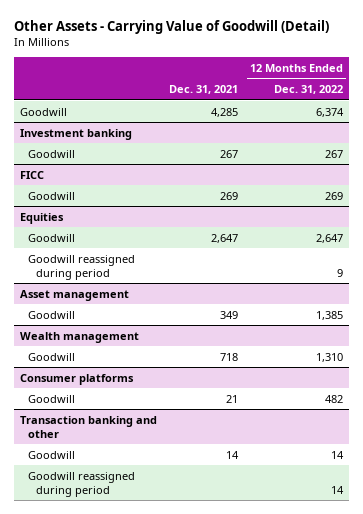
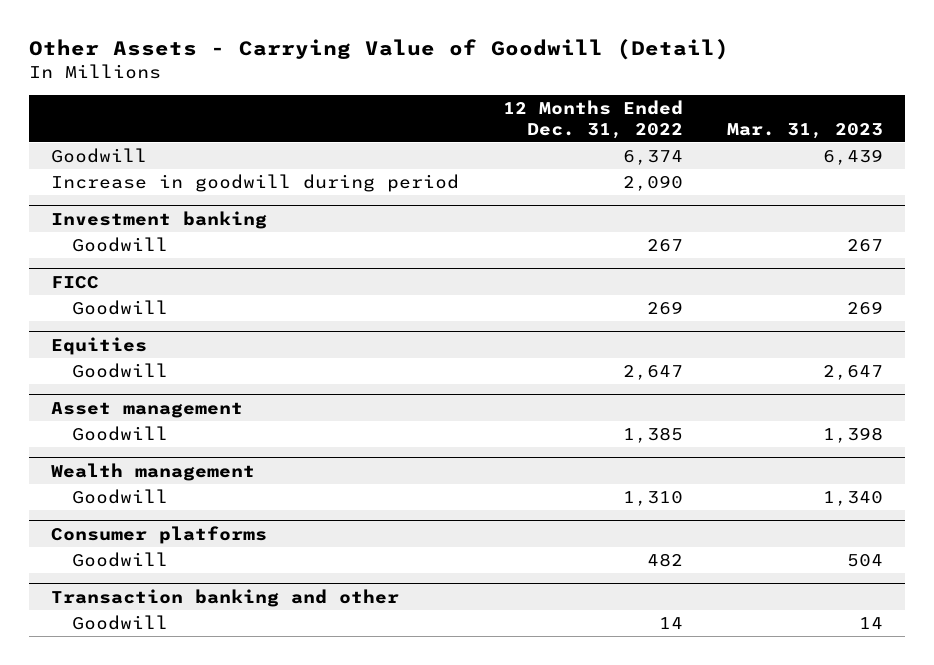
[168,85,238,95] Dec. 31, 2021 -> none
none -> [726,122,883,139] Mar. 31, 2023
none -> [50,174,459,193] Increase in goodwill during period
[27,254,135,280] Goodwill reassigned during period -> none
[27,471,135,497] Goodwill reassigned during period -> none

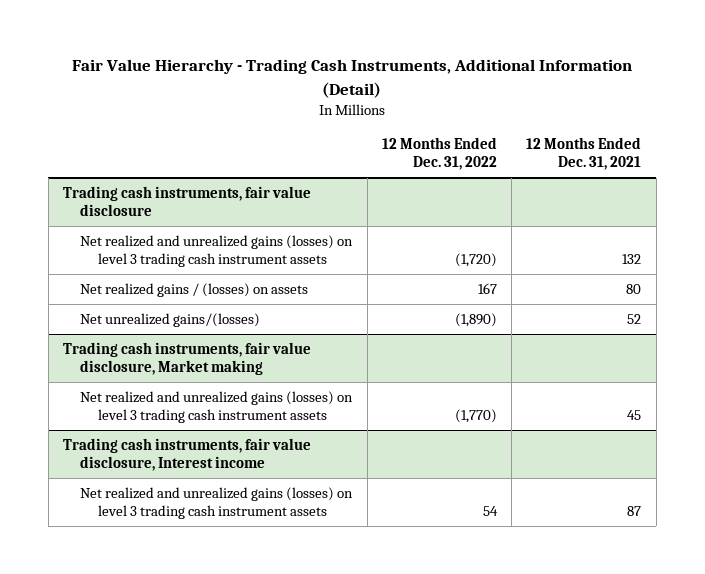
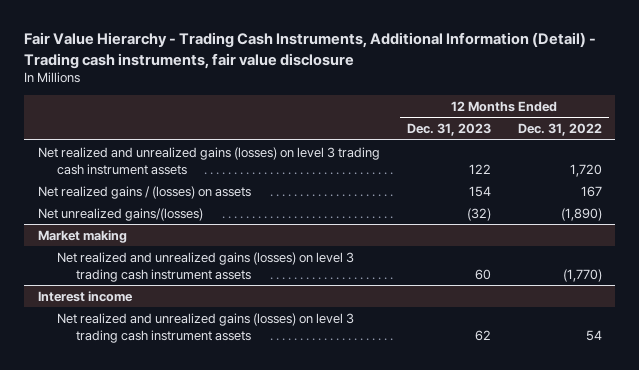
[72,59,633,98] Fair Value Hierarchy - Trading Cash Instruments, Additional Information (Detail) -> [24,32,597,69] Fair Value Hierarchy - Trading Cash Instruments, Additional Information (Detail) - Trading cash instruments, fair value disclosure
[526,137,642,171] 12 Months Ended Dec. 31, 2021 -> none
none -> [406,123,491,137] Dec. 31, 2023
[63,185,312,216] Trading cash instruments, fair value disclosure -> none
[454,252,497,267] (1,720) -> [569,163,602,177] 1,720
[63,341,312,375] Trading cash instruments, fair value disclosure, Market making -> none
none -> [37,229,127,243] Market making
[63,437,312,471] Trading cash instruments, fair value disclosure, Interest income -> none
none -> [37,290,133,302] Interest income

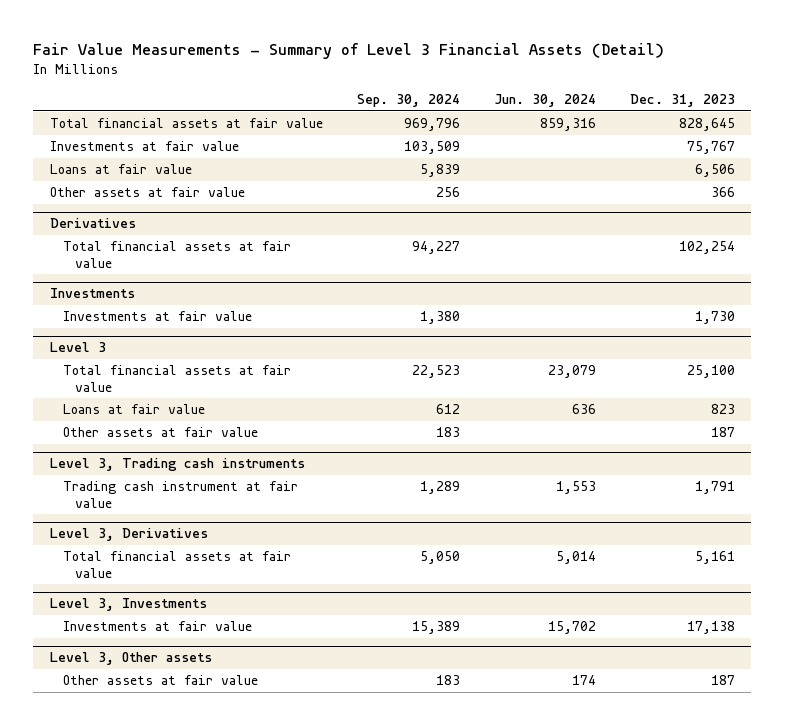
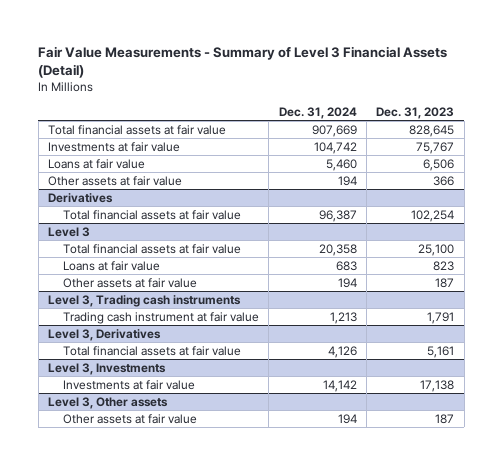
[357,94,461,108] Sep. 30, 2024 -> none
[493,94,596,108] Jun. 30, 2024 -> none
none -> [278,106,357,119] Dec. 31, 2024
[50,288,136,299] Investments -> none
[62,311,252,322] Investments at fair value -> none

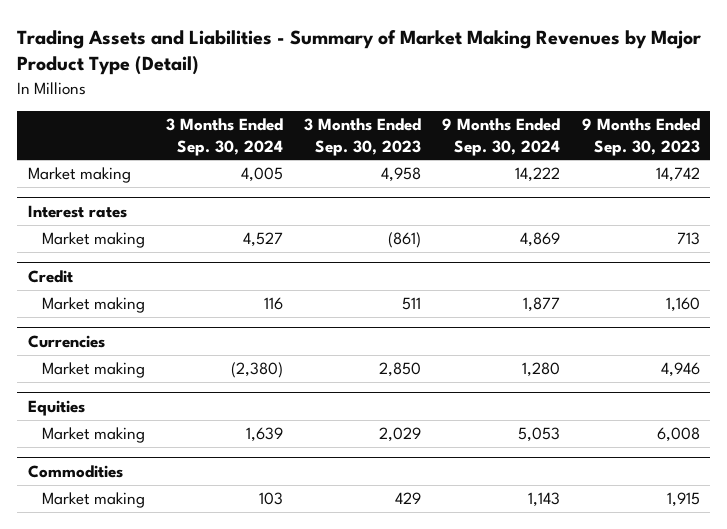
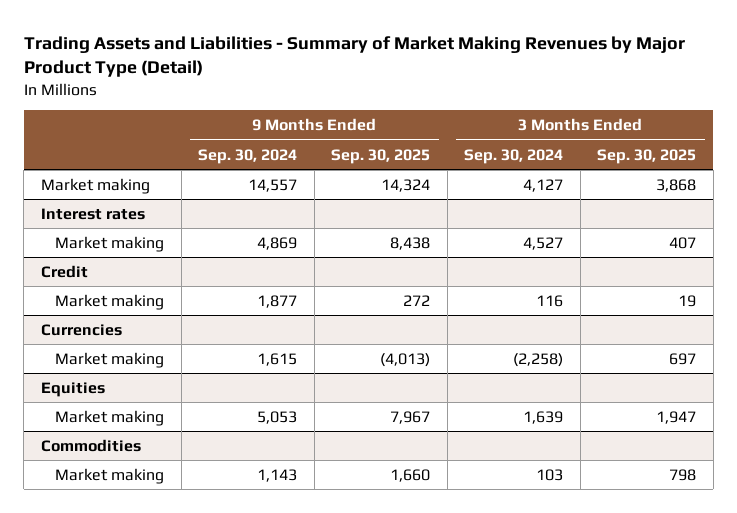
[304,117,422,156] 3 Months Ended Sep. 30, 2023 -> none
[581,117,700,156] 9 Months Ended Sep. 30, 2023 -> none
none -> [331,148,431,164] Sep. 30, 2025
none -> [597,148,697,164] Sep. 30, 2025
[240,166,283,182] 4,005 -> [523,178,564,192] 4,127
[515,166,561,182] 14,222 -> [248,178,298,192] 14,557
[230,361,283,378] (2,380) -> [513,352,564,367] (2,258)
[522,361,561,377] 1,280 -> [257,352,298,366] 1,615

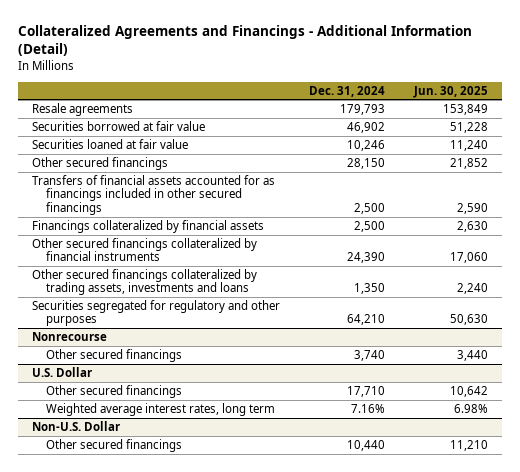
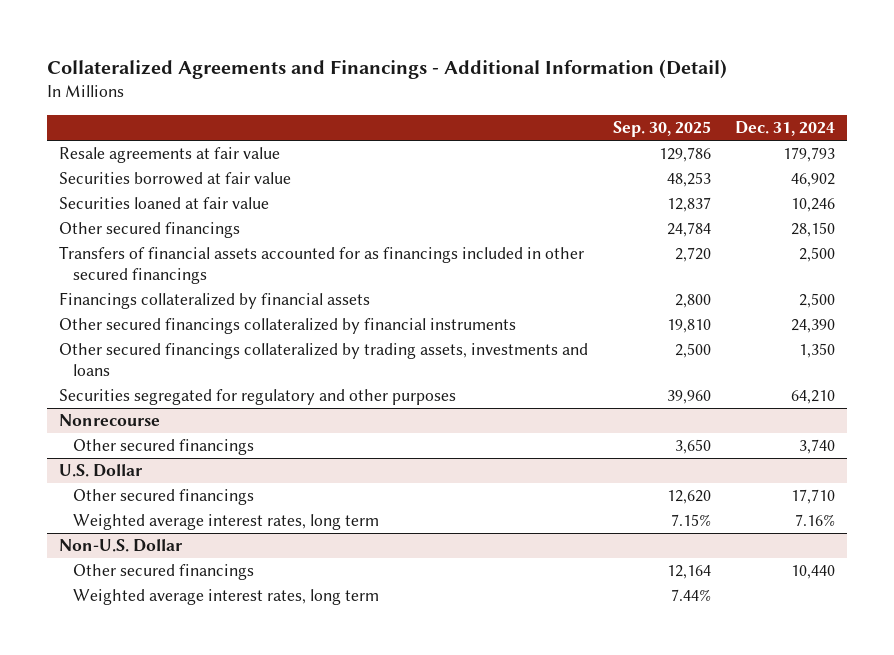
[412,85,488,98] Jun. 30, 2025 -> none
none -> [612,121,711,138] Sep. 30, 2025
[32,103,134,117] Resale agreements -> [58,147,280,164] Resale agreements at fair value
none -> [72,589,379,606] Weighted average interest rates, long term

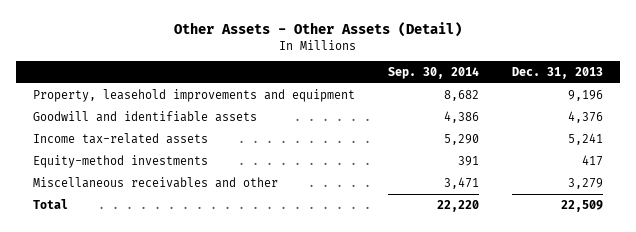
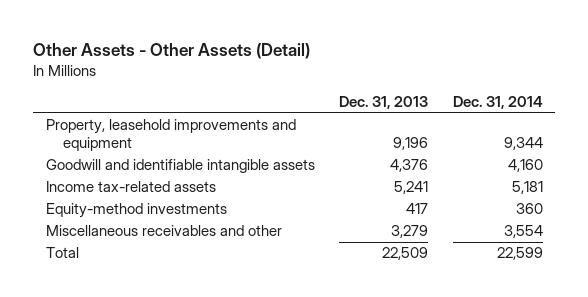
[387,67,479,80] Sep. 30, 2014 -> none
none -> [452,96,543,110] Dec. 31, 2014
[32,110,257,122] Goodwill and identifiable assets -> [45,159,315,174] Goodwill and identifiable intangible assets

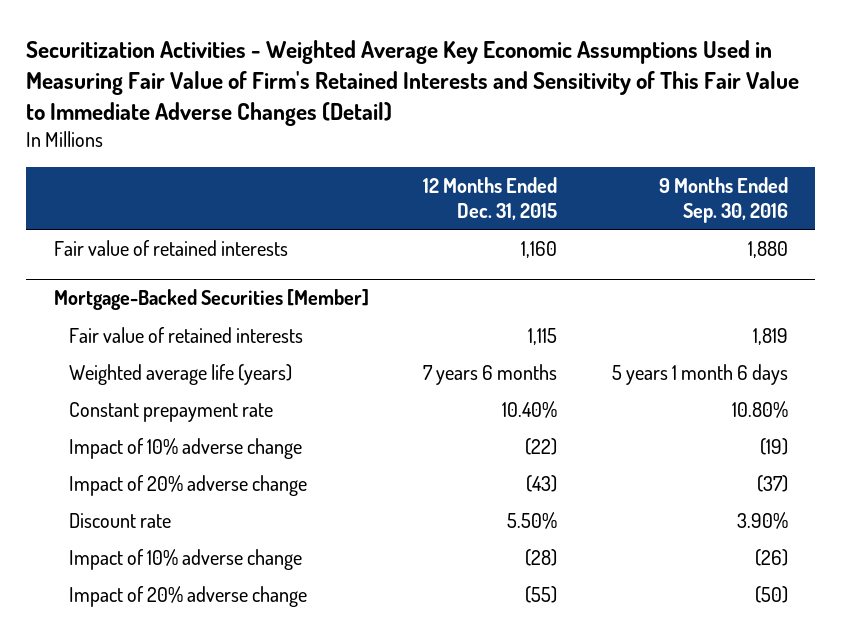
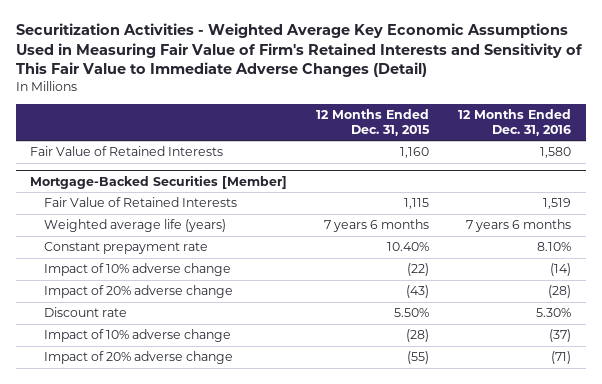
[658,176,788,224] 9 Months Ended Sep. 30, 2016 -> none
none -> [458,108,572,136] 12 Months Ended Dec. 31, 2016
[53,239,288,256] Fair value of retained interests -> [30,146,224,157] Fair Value of Retained Interests
[68,326,303,343] Fair value of retained interests -> [43,197,237,208] Fair Value of Retained Interests

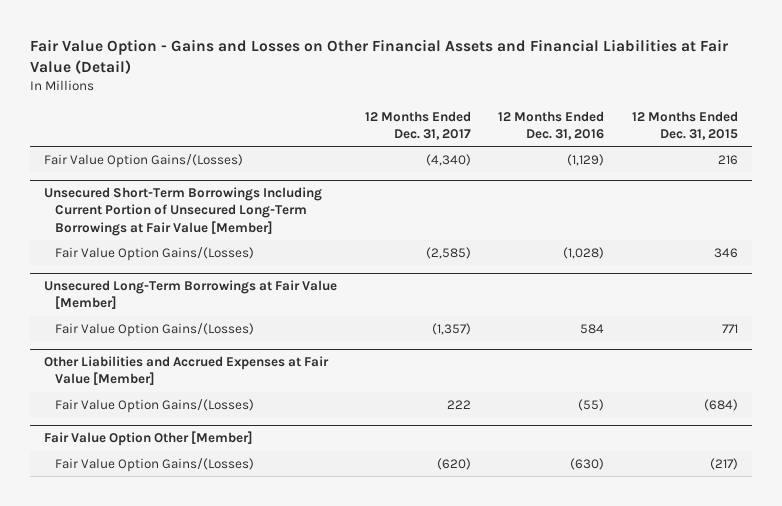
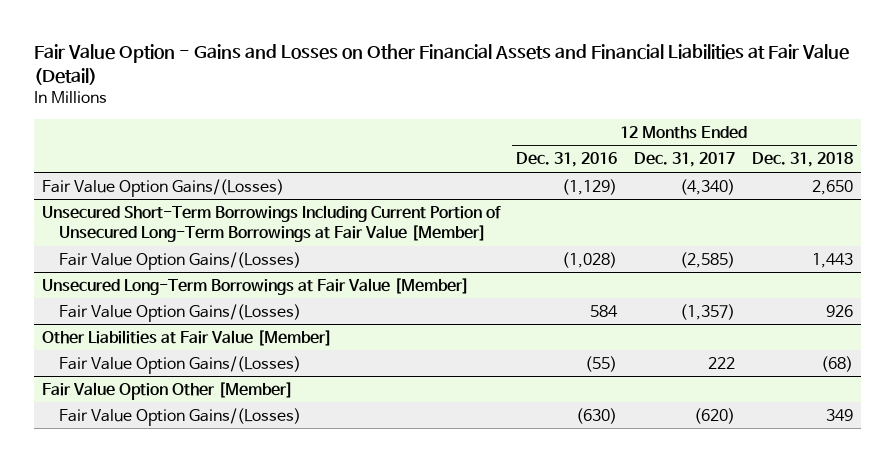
[632,110,739,140] 12 Months Ended Dec. 31, 2015 -> none
none -> [751,152,853,168] Dec. 31, 2018
[44,356,330,386] Other Liabilities and Accrued Expenses at Fair Value [Member] -> [41,329,332,346] Other Liabilities at Fair Value [Member]

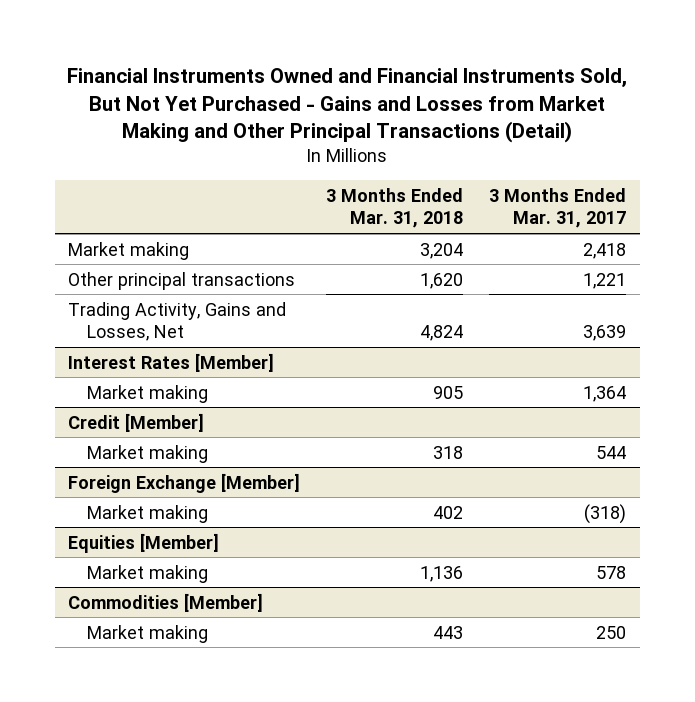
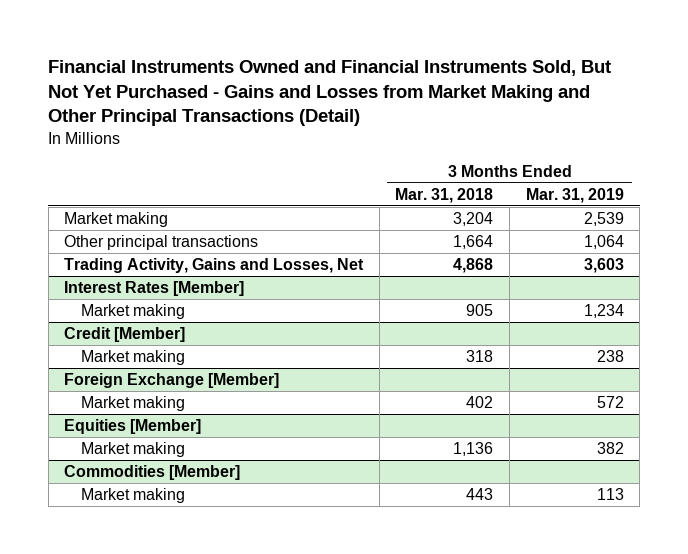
[489,187,627,229] 3 Months Ended Mar. 31, 2017 -> none
none -> [525,187,624,203] Mar. 31, 2019
[420,272,464,289] 1,620 -> [453,235,494,250] 1,664
[420,325,464,342] 4,824 -> [453,258,494,274] 4,868

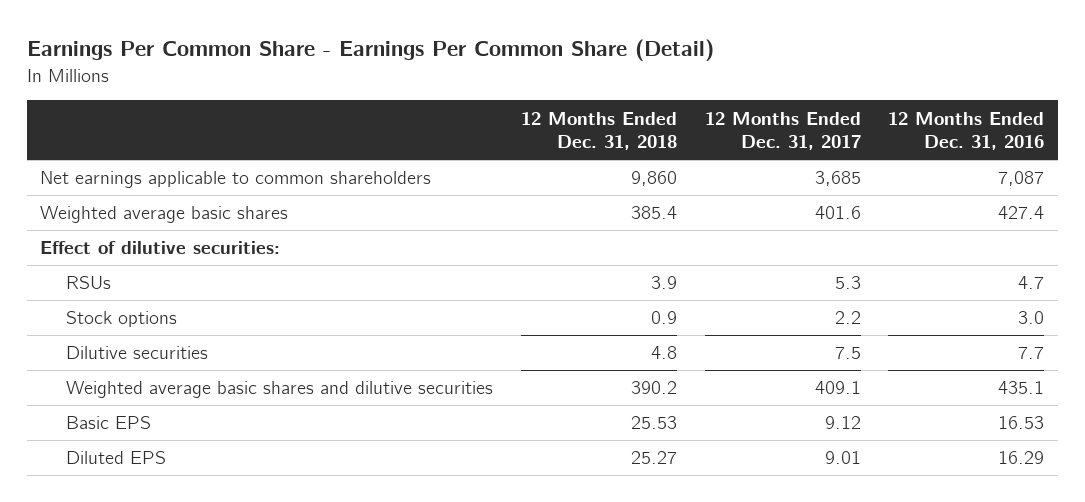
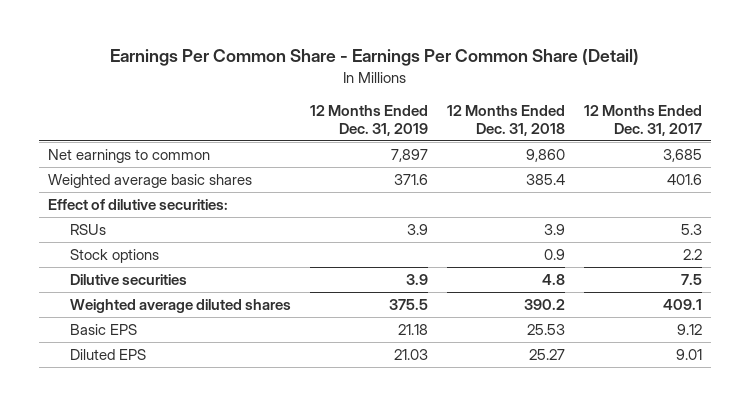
[888,111,1045,151] 12 Months Ended Dec. 31, 2016 -> none
none -> [310,105,429,136] 12 Months Ended Dec. 31, 2019
[40,171,432,189] Net earnings applicable to common shareholders -> [48,149,211,164] Net earnings to common
[66,381,494,399] Weighted average basic shares and dilutive securities -> [70,299,292,314] Weighted average diluted shares

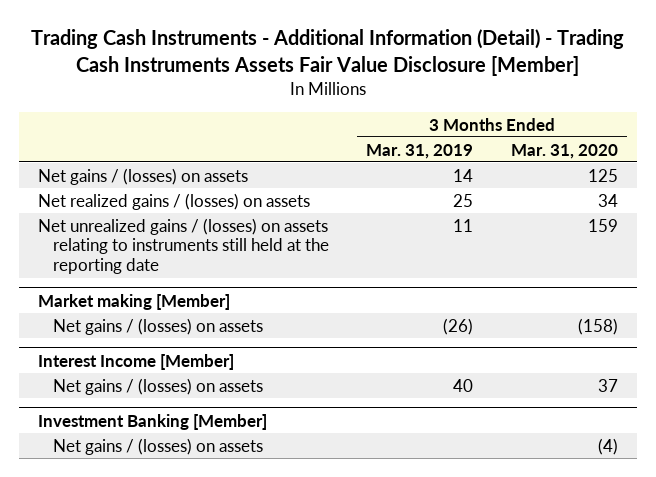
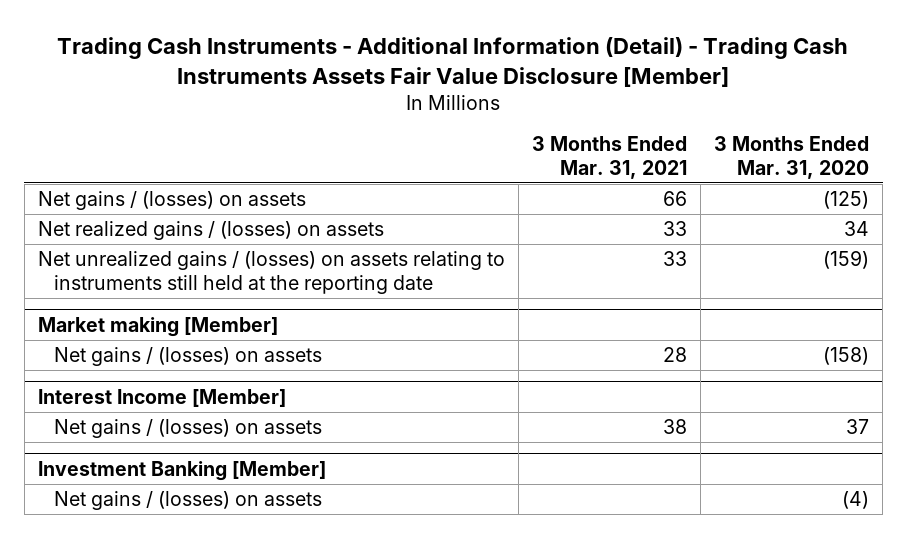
[366,143,474,159] Mar. 31, 2019 -> none
none -> [531,136,687,179] 3 Months Ended Mar. 31, 2021
[587,168,618,182] 125 -> [822,191,869,210] (125)
[587,218,618,232] 159 -> [822,250,869,270] (159)

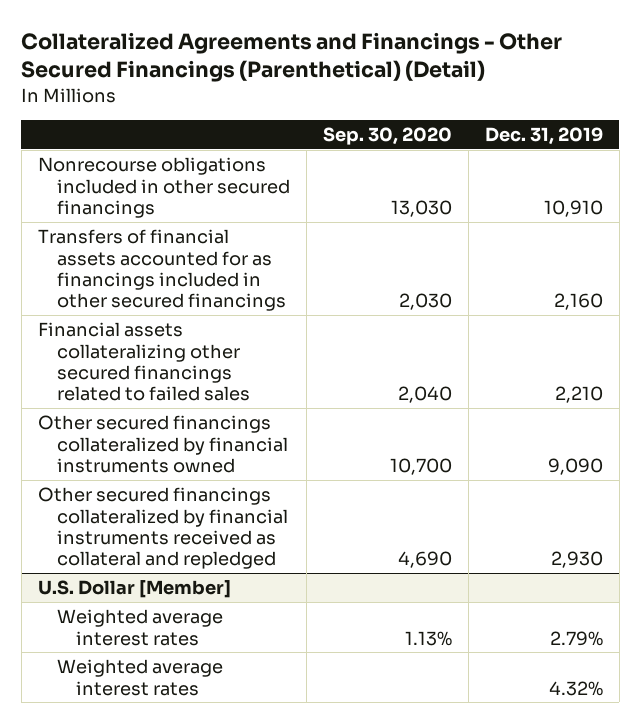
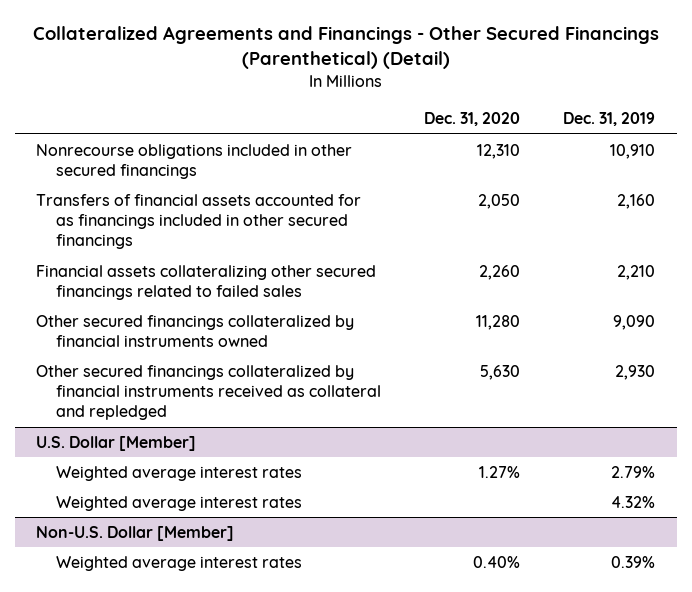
[322,126,452,145] Sep. 30, 2020 -> none
none -> [424,112,521,127] Dec. 31, 2020
none -> [36,525,235,541] Non-U.S. Dollar [Member]
none -> [56,555,303,571] Weighted average interest rates

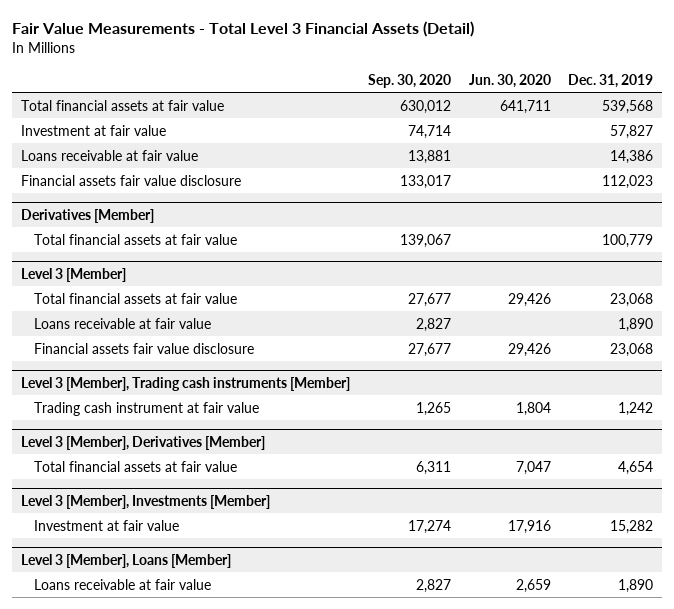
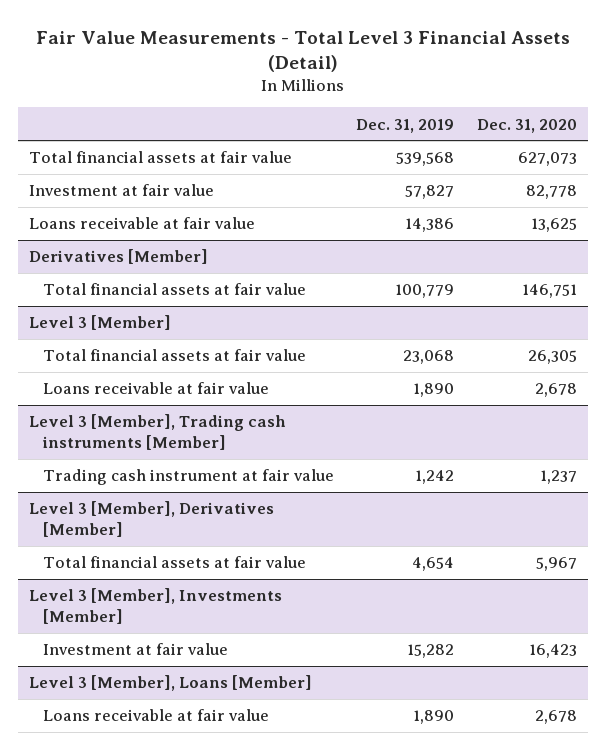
[367,73,451,88] Sep. 30, 2020 -> none
[468,73,551,88] Jun. 30, 2020 -> none
none -> [476,118,577,133] Dec. 31, 2020
[21,174,242,186] Financial assets fair value disclosure -> none
[33,342,254,354] Financial assets fair value disclosure -> none

